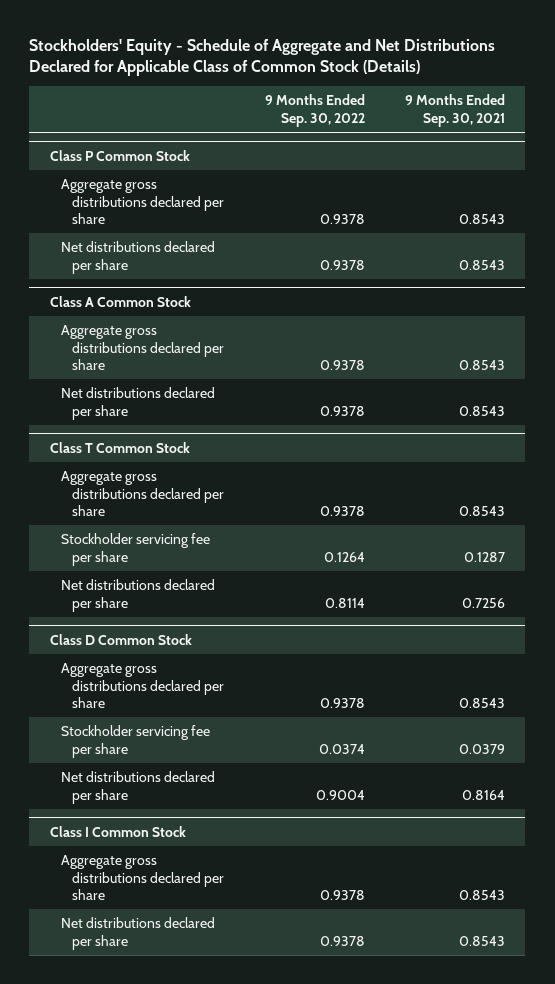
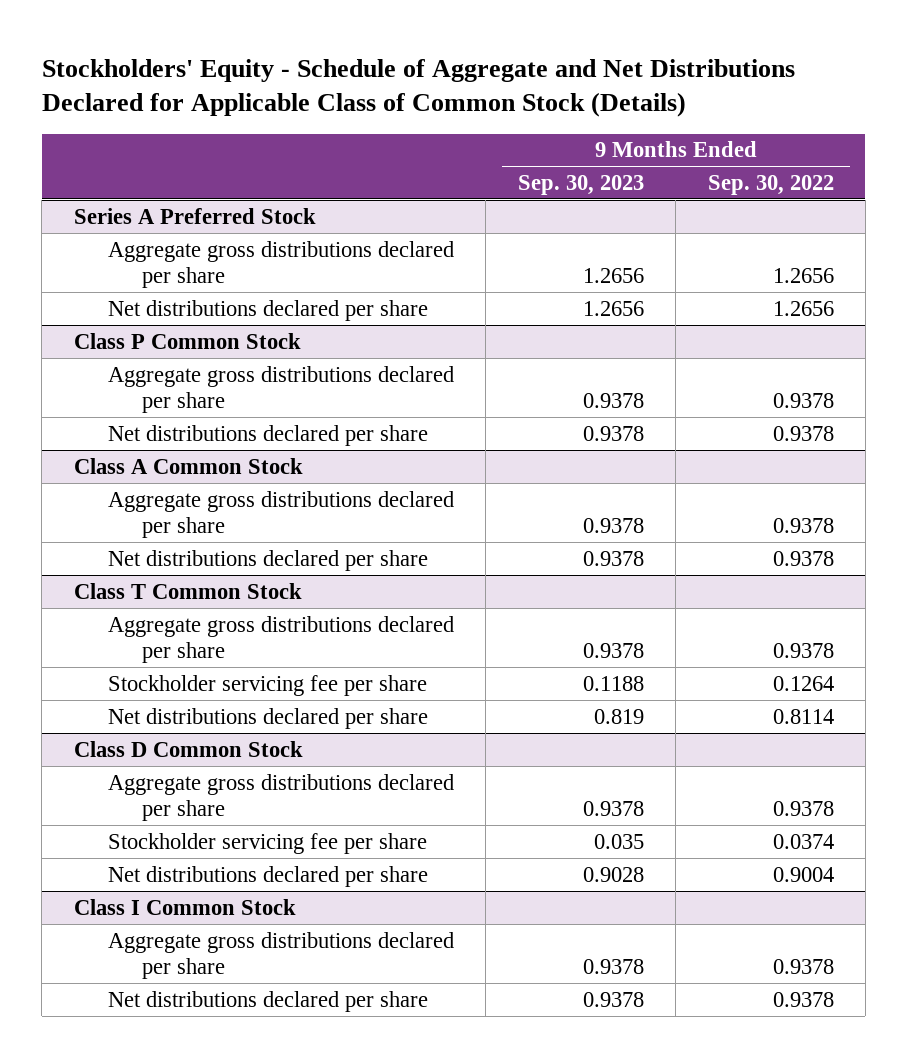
[404,94,505,127] 9 Months Ended Sep. 30, 2021 -> none
none -> [517,174,644,195] Sep. 30, 2023
none -> [73,207,316,224] Series A Preferred Stock
none -> [108,240,455,289] Aggregate gross distributions declared per share
none -> [108,299,429,321] Net distributions declared per share

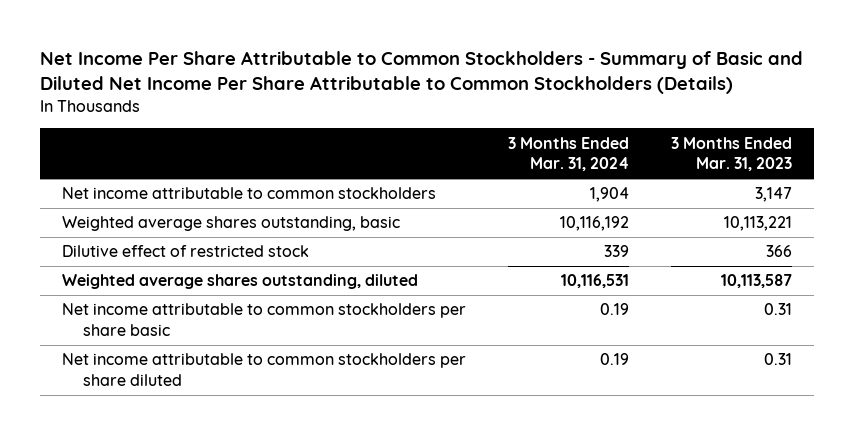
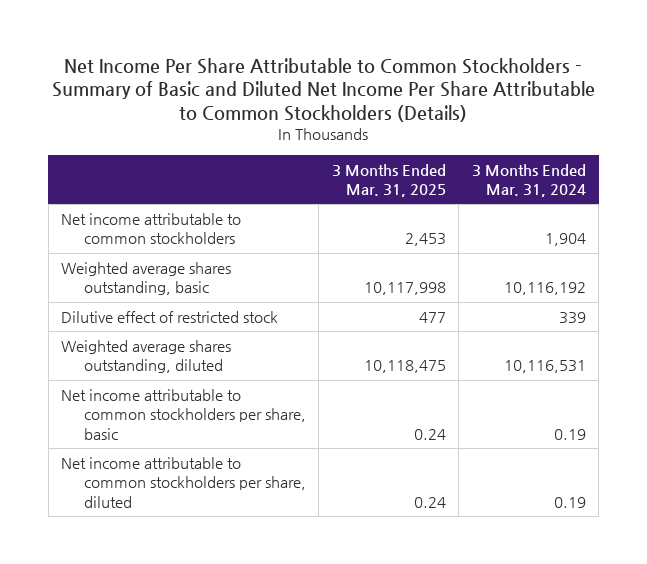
[671,136,793,172] 3 Months Ended Mar. 31, 2023 -> none
none -> [331,163,446,197] 3 Months Ended Mar. 31, 2025
[61,303,466,337] Net income attributable to common stockholders per share basic -> [61,389,306,440] Net income attributable to common stockholders per share, basic
[61,353,466,387] Net income attributable to common stockholders per share diluted -> [61,457,306,508] Net income attributable to common stockholders per share, diluted

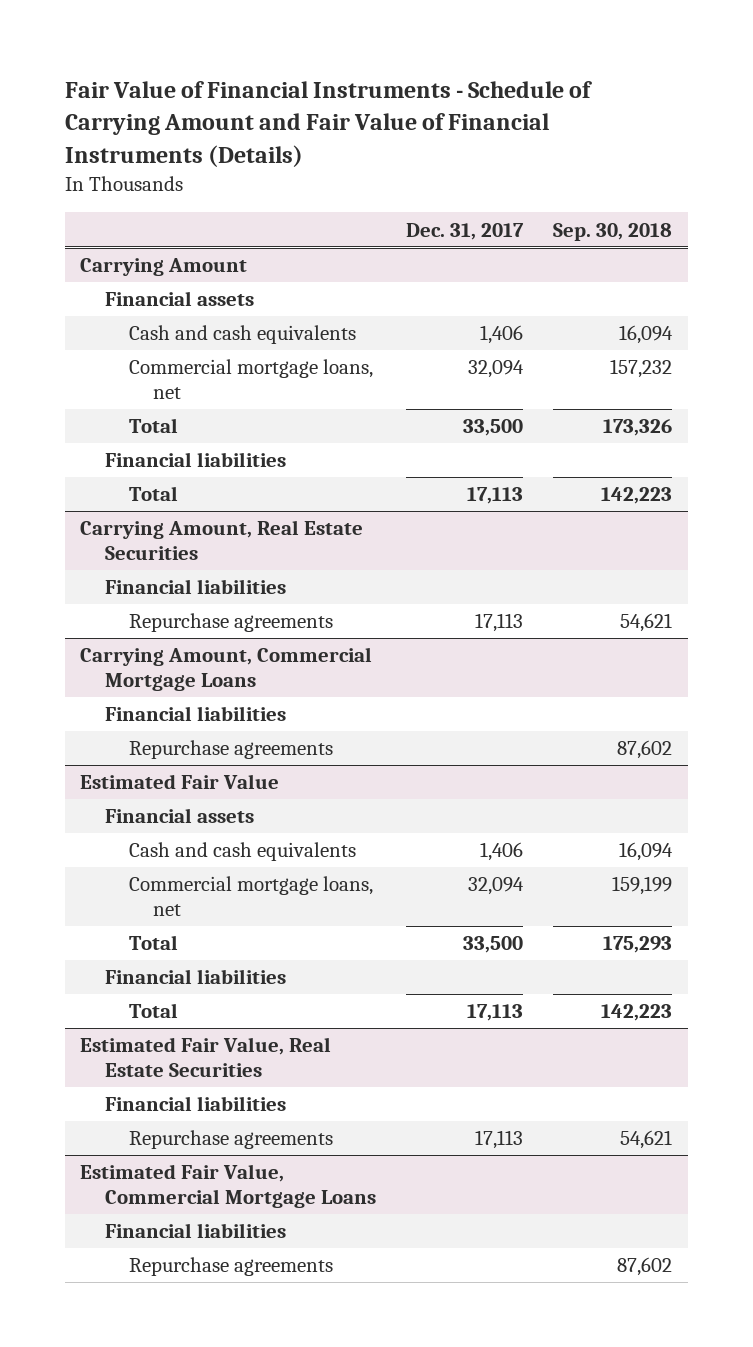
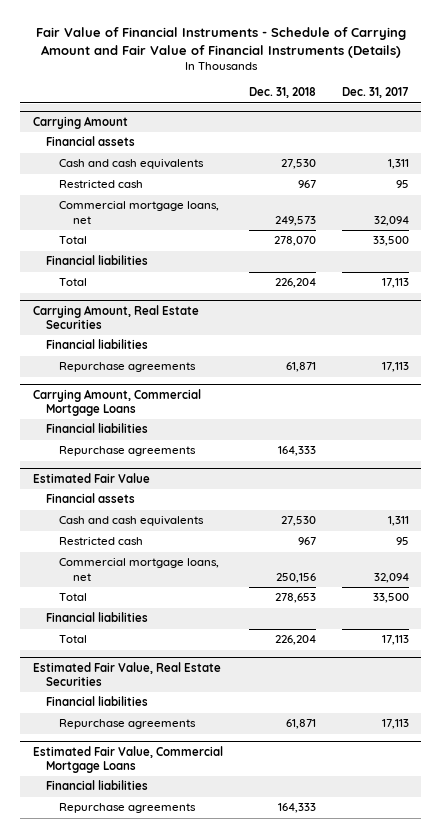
[553,222,673,241] Sep. 30, 2018 -> none
none -> [248,87,316,99] Dec. 31, 2018
[479,325,523,345] 1,406 -> [387,159,409,170] 1,311
none -> [59,180,144,189] Restricted cash
[479,842,523,862] 1,406 -> [387,516,409,527] 1,311
none -> [59,537,144,546] Restricted cash

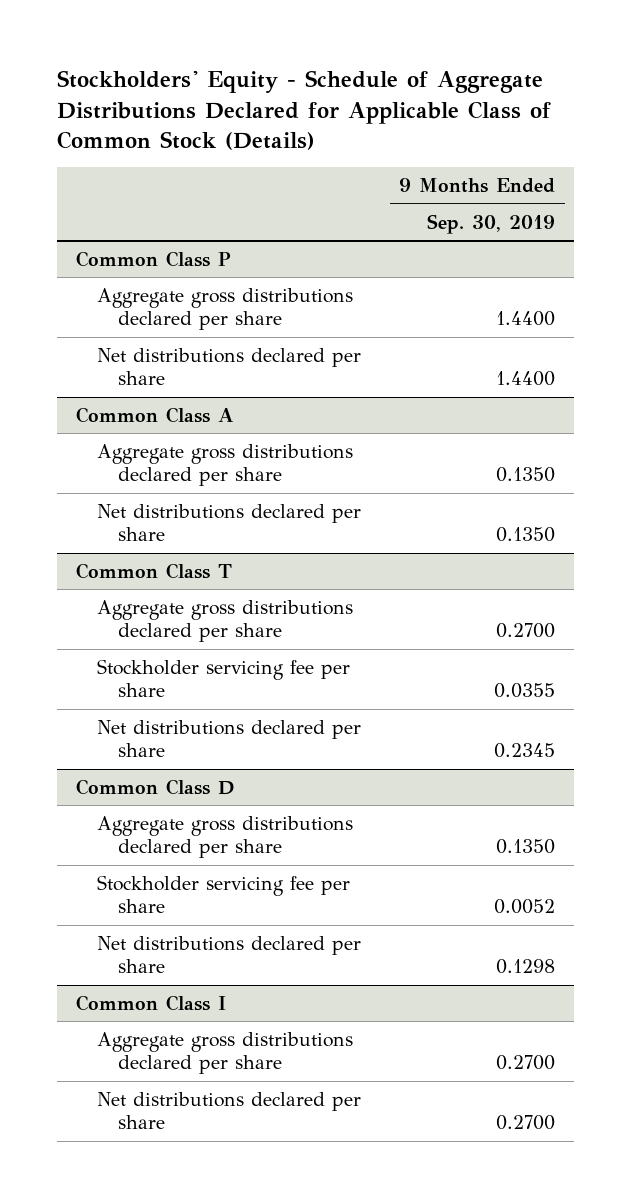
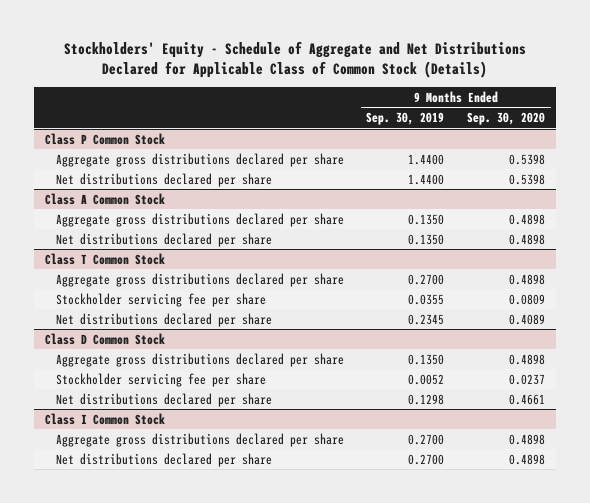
[57,70,552,150] Stockholders' Equity - Schedule of Aggregate Distributions Declared for Applicable Class of Common Stock (Details) -> [64,40,527,79] Stockholders' Equity - Schedule of Aggregate and Net Distributions Declared for Applicable Class of Common Stock (Details)
none -> [466,112,545,126] Sep. 30, 2020
[76,250,232,267] Common Class P -> [45,132,166,145] Class P Common Stock
[76,406,235,423] Common Class A -> [45,192,166,205] Class A Common Stock
[76,562,233,579] Common Class T -> [45,252,166,265] Class T Common Stock
[76,778,236,795] Common Class D -> [45,332,166,345] Class D Common Stock
[76,994,227,1011] Common Class I -> [45,412,166,425] Class I Common Stock

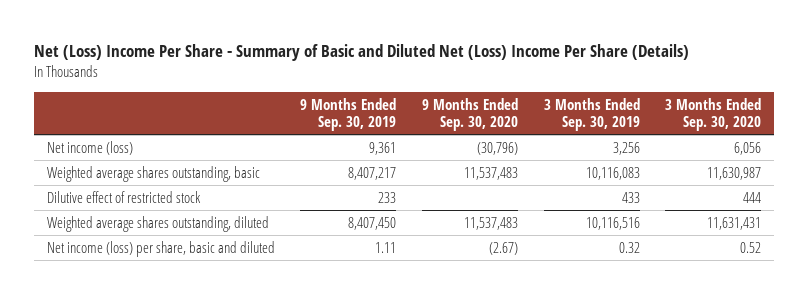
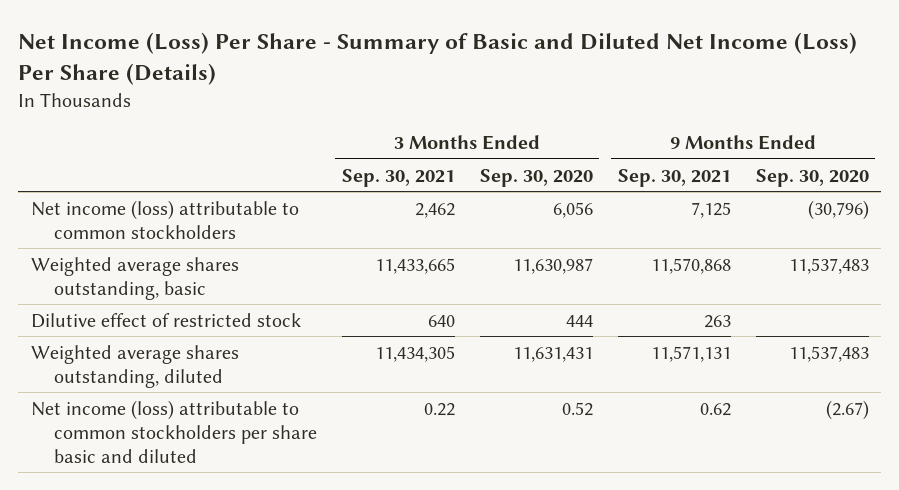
[34,44,690,62] Net (Loss) Income Per Share - Summary of Basic and Diluted Net (Loss) Income Per Share (Details) -> [18,32,858,85] Net Income (Loss) Per Share - Summary of Basic and Diluted Net Income (Loss) Per Share (Details)
[300,97,397,132] 9 Months Ended Sep. 30, 2019 -> none
[543,97,640,132] 3 Months Ended Sep. 30, 2019 -> none
none -> [341,168,455,187] Sep. 30, 2021
none -> [617,168,731,187] Sep. 30, 2021
[46,140,133,155] Net income (loss) -> [30,199,299,239] Net income (loss) attributable to common stockholders
[46,240,275,257] Net income (loss) per share, basic and diluted -> [30,399,317,463] Net income (loss) attributable to common stockholders per share basic and diluted

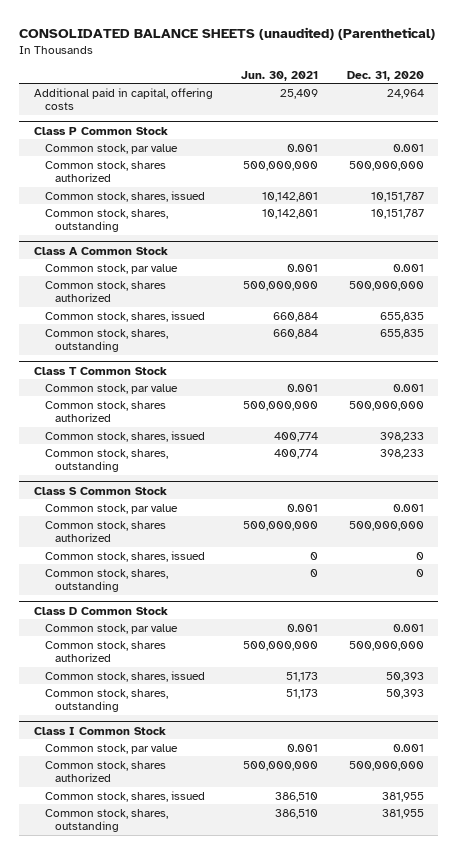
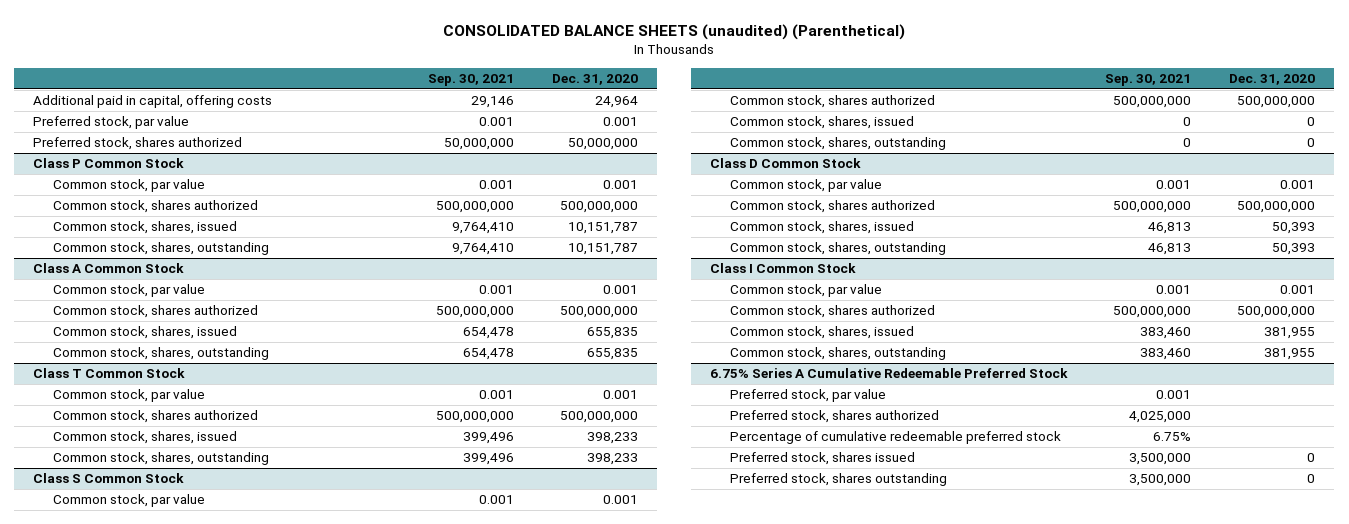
[241,70,319,81] Jun. 30, 2021 -> none
none -> [428,74,515,87] Sep. 30, 2021
none -> [33,116,190,130] Preferred stock, par value
none -> [33,137,243,151] Preferred stock, shares authorized
none -> [710,368,1069,379] 6.75% Series A Cumulative Redeemable Preferred Stock
none -> [730,389,887,403] Preferred stock, par value
none -> [730,410,940,424] Preferred stock, shares authorized
none -> [730,431,1062,445] Percentage of cumulative redeemable preferred stock
none -> [730,452,916,466] Preferred stock, shares issued
none -> [730,473,948,487] Preferred stock, shares outstanding

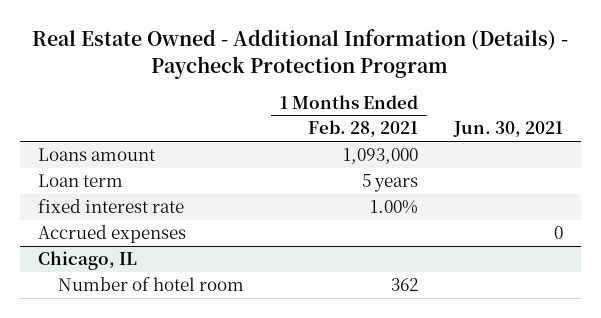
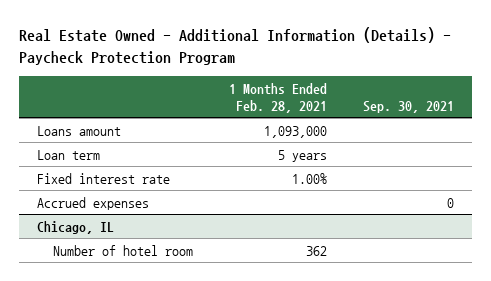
[452,121,563,138] Jun. 30, 2021 -> none
none -> [362,100,454,113] Sep. 30, 2021
[38,199,185,214] fixed interest rate -> [36,172,170,184] Fixed interest rate

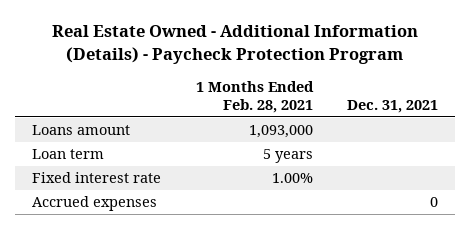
[362,100,454,113] Sep. 30, 2021 -> none
none -> [347,99,439,113] Dec. 31, 2021
[36,220,114,234] Chicago, IL -> none
[52,244,193,256] Number of hotel room -> none

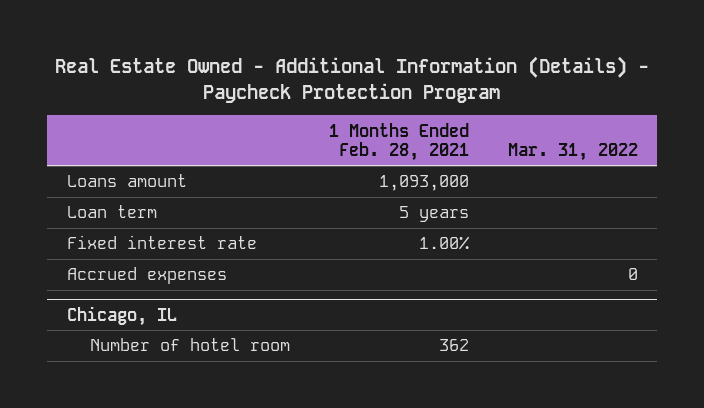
[347,99,439,113] Dec. 31, 2021 -> none
none -> [507,142,638,161] Mar. 31, 2022
none -> [66,305,177,326] Chicago, IL
none -> [89,338,290,352] Number of hotel room

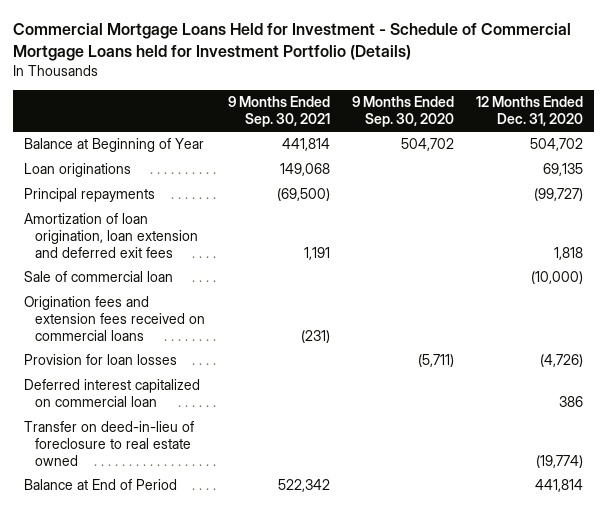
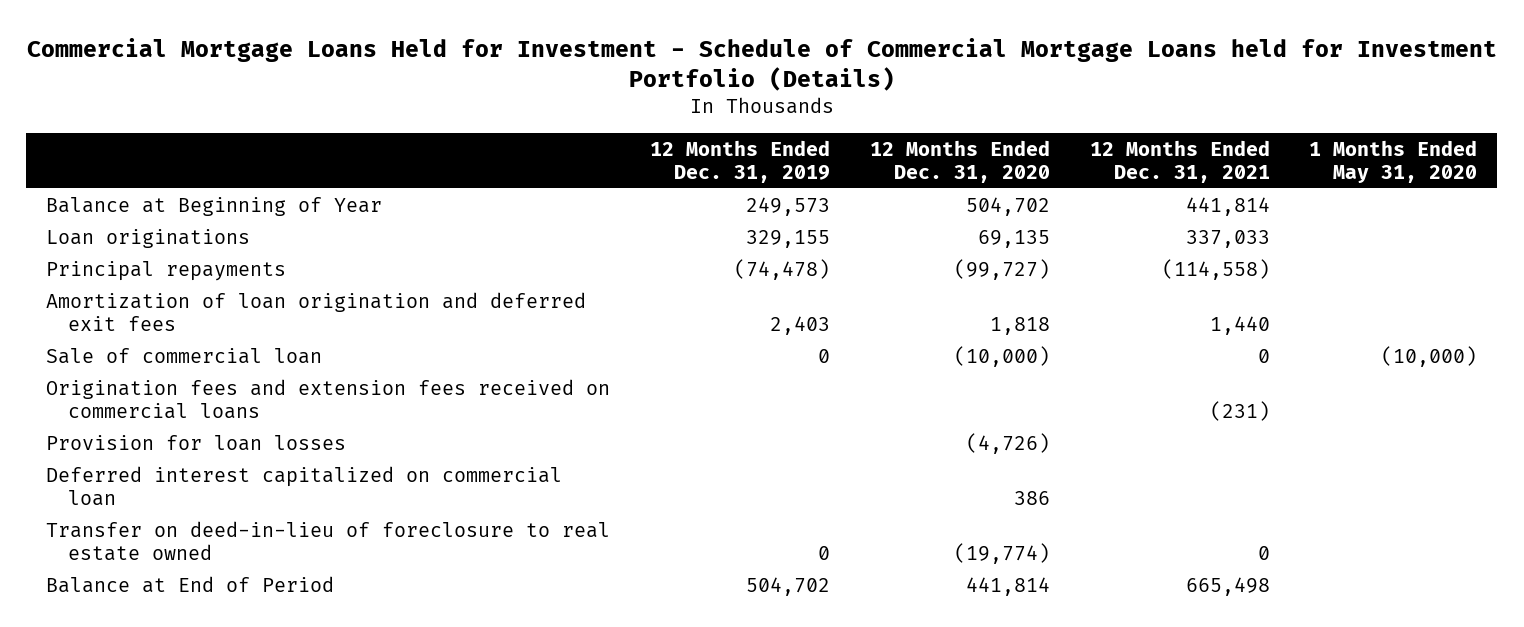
[227,96,330,128] 9 Months Ended Sep. 30, 2021 -> none
[351,96,454,128] 9 Months Ended Sep. 30, 2020 -> none
none -> [650,139,831,183] 12 Months Ended Dec. 31, 2019
none -> [1089,139,1270,183] 12 Months Ended Dec. 31, 2021
none -> [1309,139,1478,183] 1 Months Ended May 31, 2020
[24,213,199,259] Amortization of loan origination, loan extension and deferred exit fees -> [46,291,587,331] Amortization of loan origination and deferred exit fees

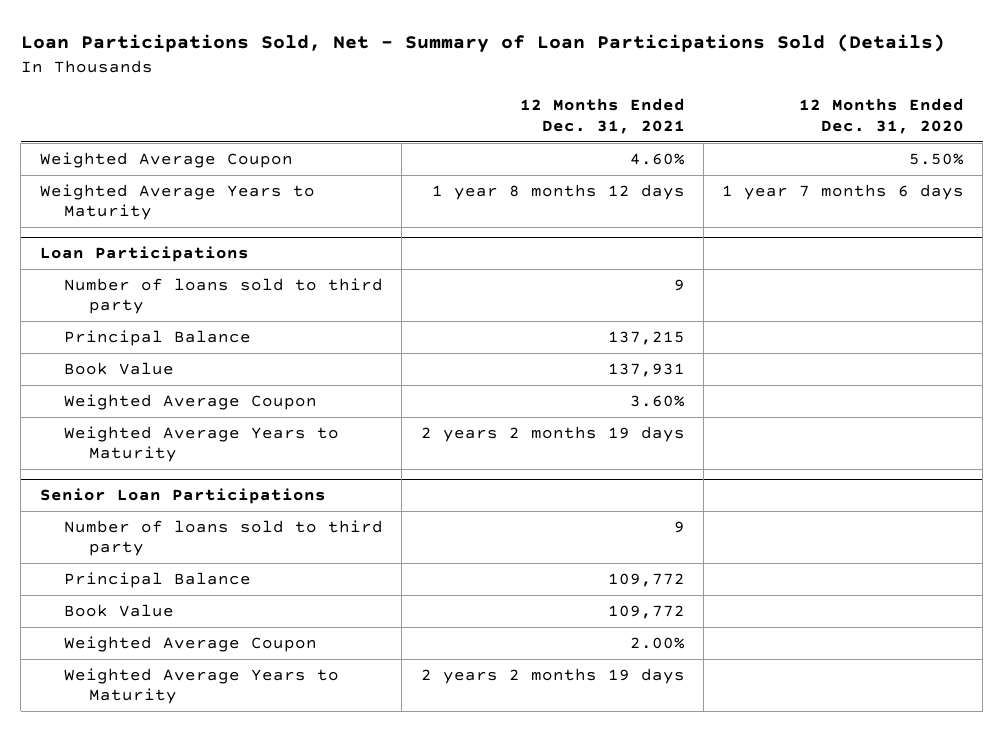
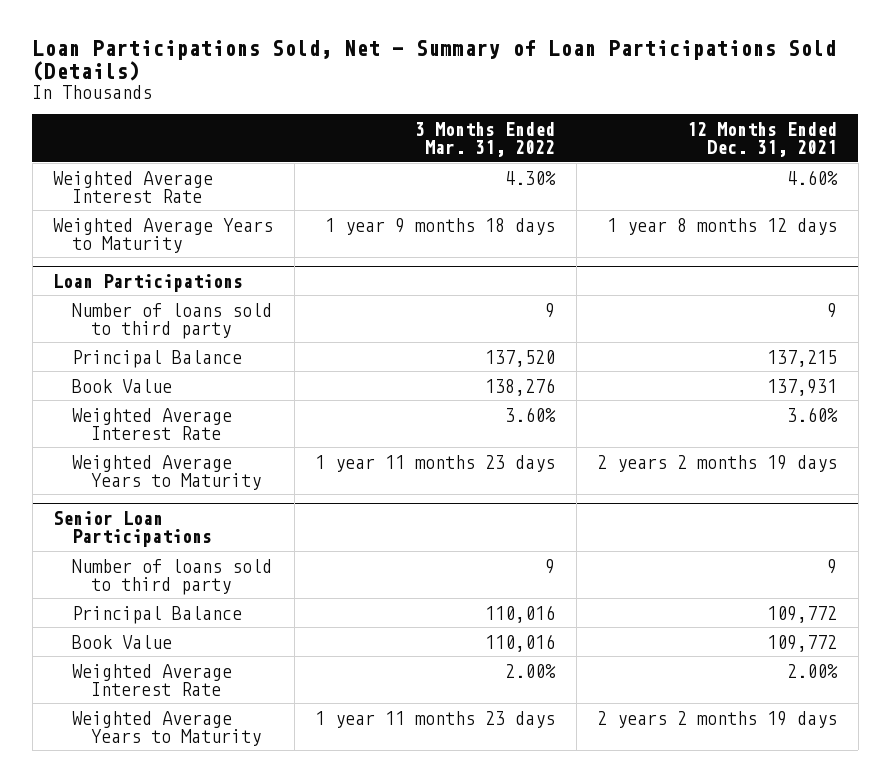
[798,98,964,134] 12 Months Ended Dec. 31, 2020 -> none
none -> [415,122,556,158] 3 Months Ended Mar. 31, 2022
[39,152,293,169] Weighted Average Coupon -> [53,170,214,203] Weighted Average Interest Rate
[64,394,318,411] Weighted Average Coupon -> [72,407,233,440] Weighted Average Interest Rate
[64,636,318,653] Weighted Average Coupon -> [72,663,233,696] Weighted Average Interest Rate

